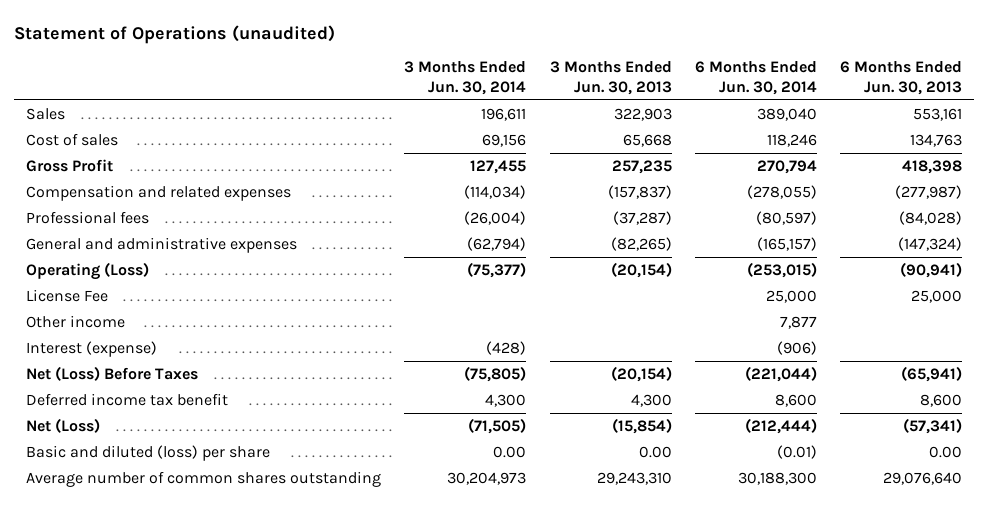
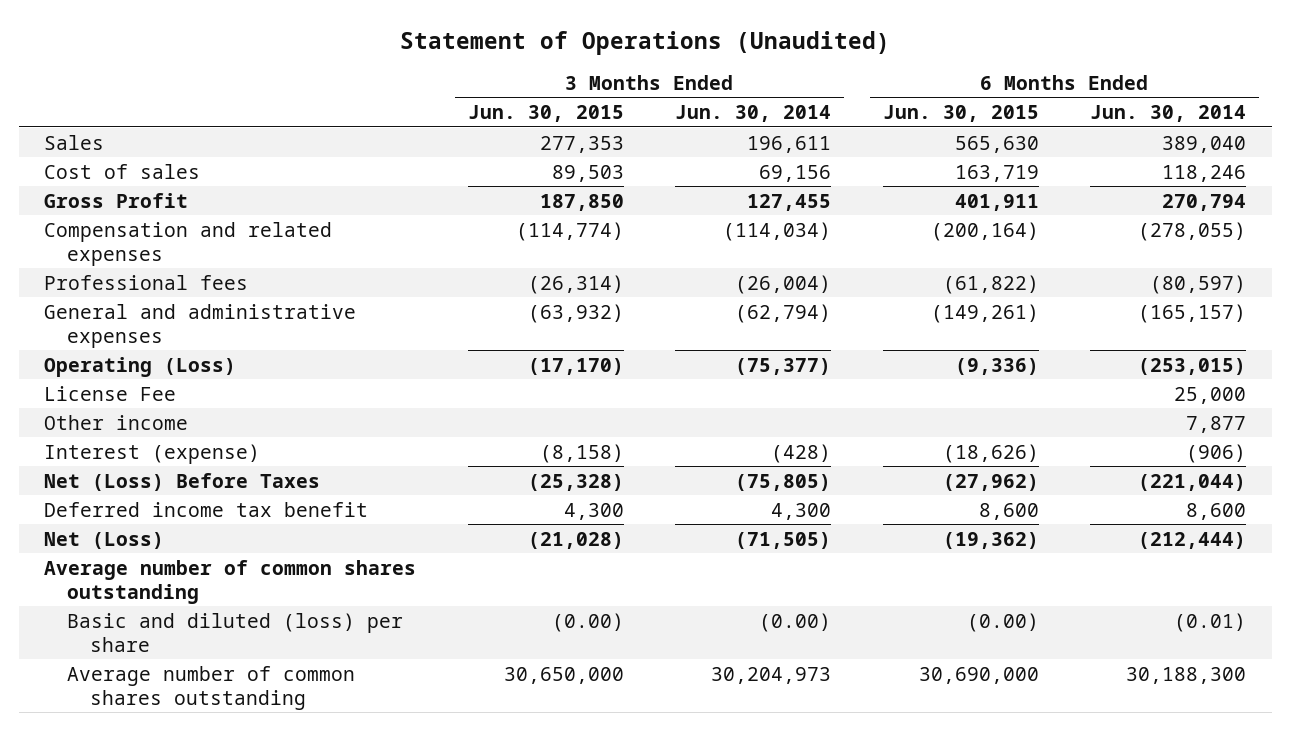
[14,24,336,44] Statement of Operations (unaudited) -> [400,30,891,55] Statement of Operations (Unaudited)
[549,61,672,95] 3 Months Ended Jun. 30, 2013 -> none
[840,61,963,95] 6 Months Ended Jun. 30, 2013 -> none
none -> [467,105,624,123] Jun. 30, 2015
none -> [882,105,1039,123] Jun. 30, 2015
none -> [44,559,417,604] Average number of common shares outstanding
[493,446,527,459] 0.00 -> [759,612,832,632] (0.00)

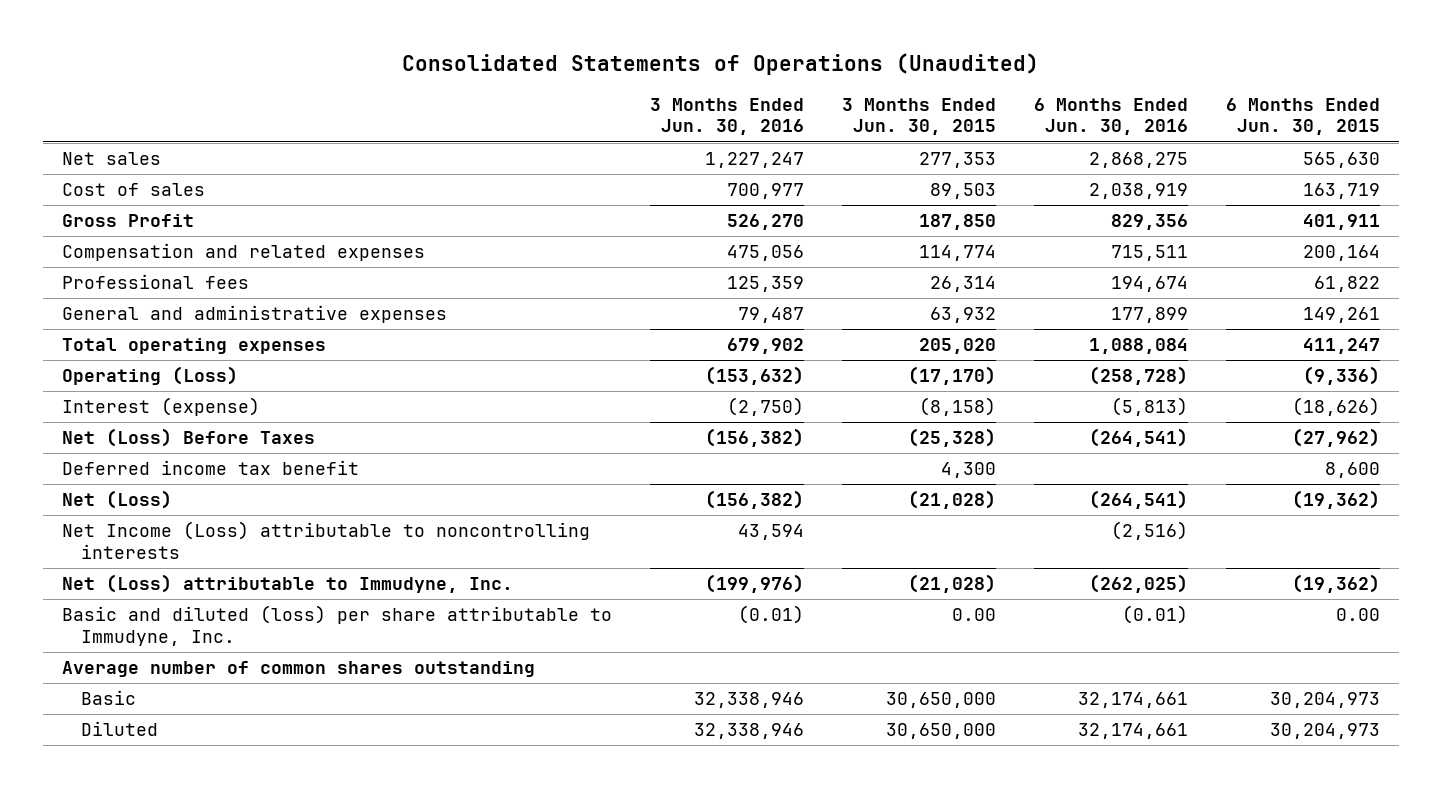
[400,30,891,55] Statement of Operations (Unaudited) -> [402,52,1040,75] Consolidated Statements of Operations (Unaudited)
[675,105,832,123] Jun. 30, 2014 -> none
[1090,105,1247,123] Jun. 30, 2014 -> none
none -> [650,97,805,136] 3 Months Ended Jun. 30, 2016
none -> [1034,97,1189,136] 6 Months Ended Jun. 30, 2016
[44,134,105,150] Sales -> [62,152,162,166] Net sales
[515,221,624,241] (114,774) -> [919,245,997,262] 114,774
[930,221,1039,241] (200,164) -> [1303,245,1381,262] 200,164
[527,274,624,294] (26,314) -> [930,276,997,293] 26,314
[942,274,1039,294] (61,822) -> [1314,276,1381,293] 61,822
[527,303,624,323] (63,932) -> [930,307,997,324] 63,932
[930,303,1039,323] (149,261) -> [1303,307,1381,324] 149,261
none -> [62,338,327,355] Total operating expenses
[44,385,177,401] License Fee -> none
[44,414,189,430] Other income -> none
none -> [62,521,591,560] Net Income (Loss) attributable to noncontrolling interests
none -> [62,574,514,594] Net (Loss) attributable to Immudyne, Inc.
none -> [62,605,613,647] Basic and diluted (loss) per share attributable to Immudyne, Inc.
[67,612,404,652] Basic and diluted (loss) per share -> none
[67,665,356,710] Average number of common shares outstanding -> none
none -> [80,690,136,706] Basic
none -> [80,721,158,737] Diluted

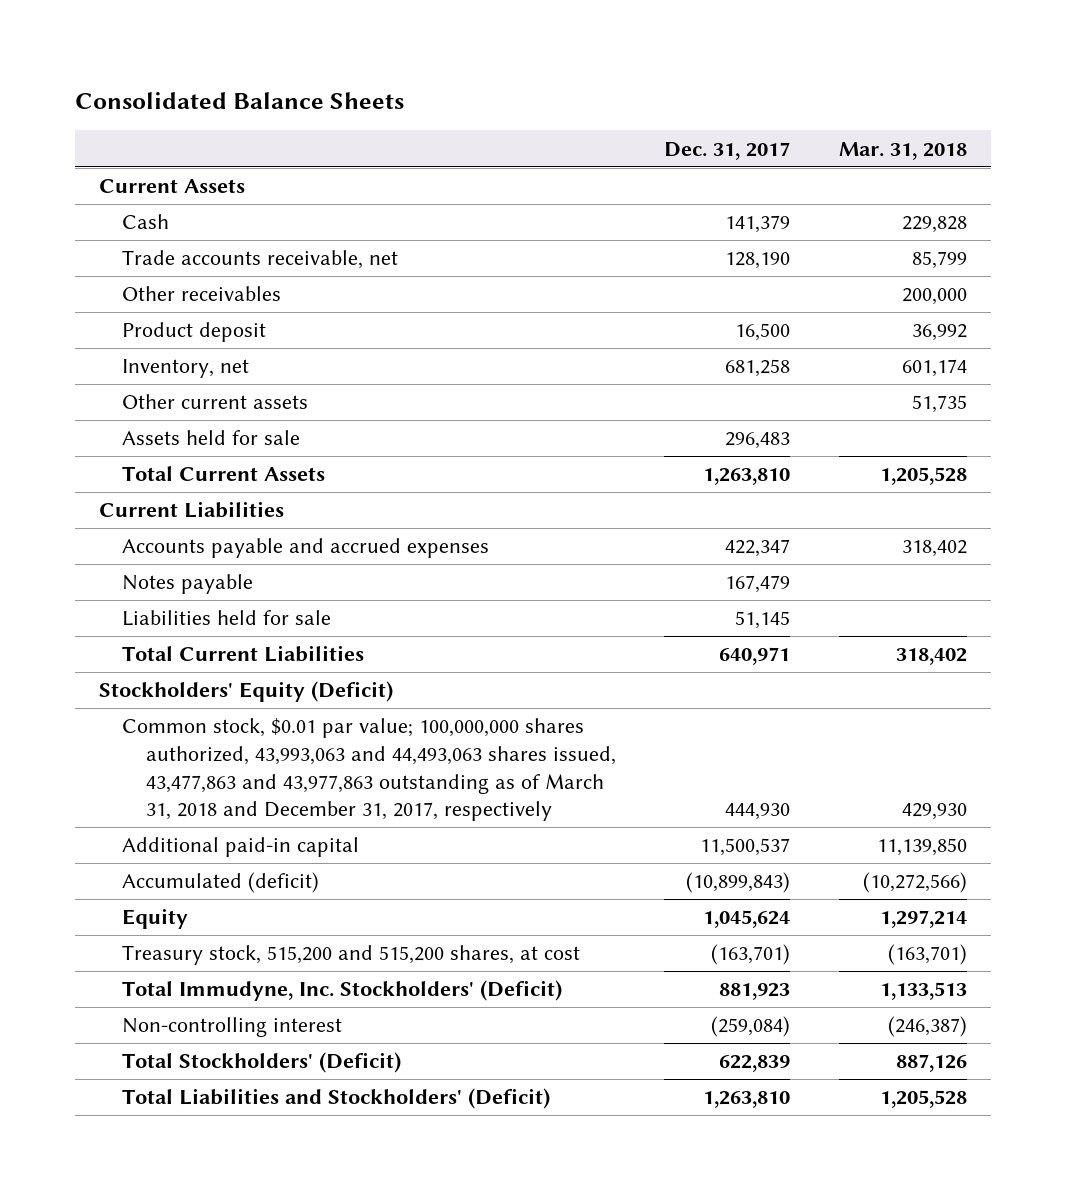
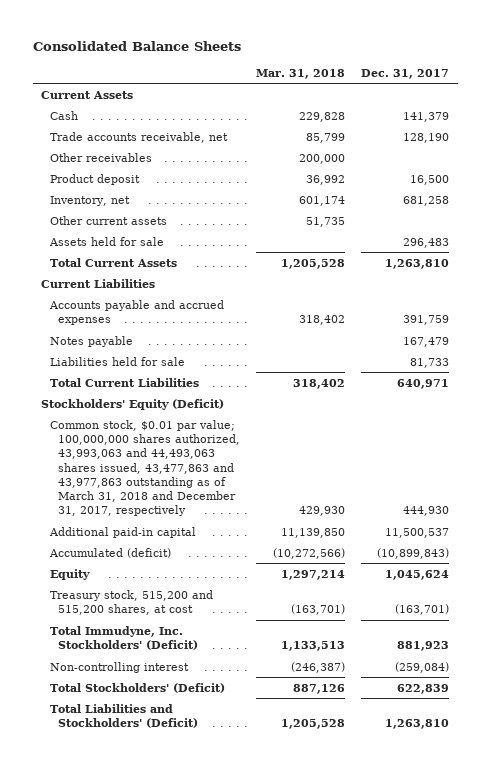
[725,539,791,558] 422,347 -> [403,315,450,326] 391,759
[735,611,791,630] 51,145 -> [410,357,450,368] 81,733

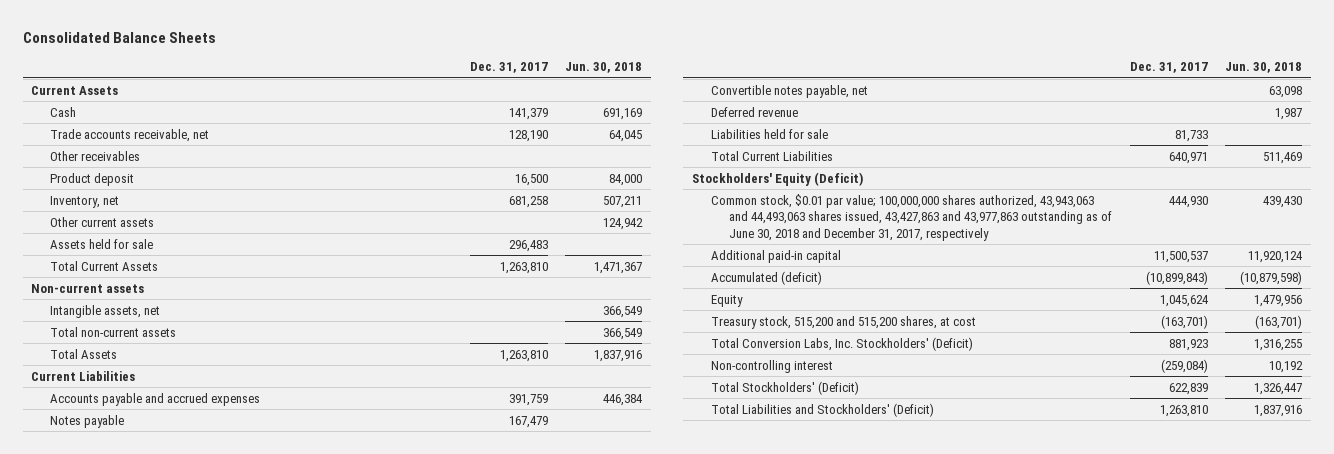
[256,68,346,79] Mar. 31, 2018 -> none
none -> [565,62,643,74] Jun. 30, 2018
none -> [31,283,145,293] Non-current assets
none -> [50,304,161,318] Intangible assets, net
none -> [50,326,177,337] Total non-current assets
none -> [50,348,118,359] Total Assets
none -> [710,84,868,98] Convertible notes payable, net
none -> [710,106,798,117] Deferred revenue
[49,419,241,517] Common stock, $0.01 par value; 100,000,000 shares authorized, 43,993,063 and 44,493,063 shares issued, 43,477,863 and 43,977,863 outstanding as of March 31, 2018 and December 31, 2017, respectively -> [710,193,1113,241] Common stock, $0.01 par value; 100,000,000 shares authorized, 43,943,063 and 44,493,063 shares issued, 43,427,863 and 43,977,863 outstanding as of June 30, 2018 and December 31, 2017, respectively
[49,625,199,651] Total Immudyne, Inc. Stockholders' (Deficit) -> [710,336,973,351] Total Conversion Labs, Inc. Stockholders' (Deficit)

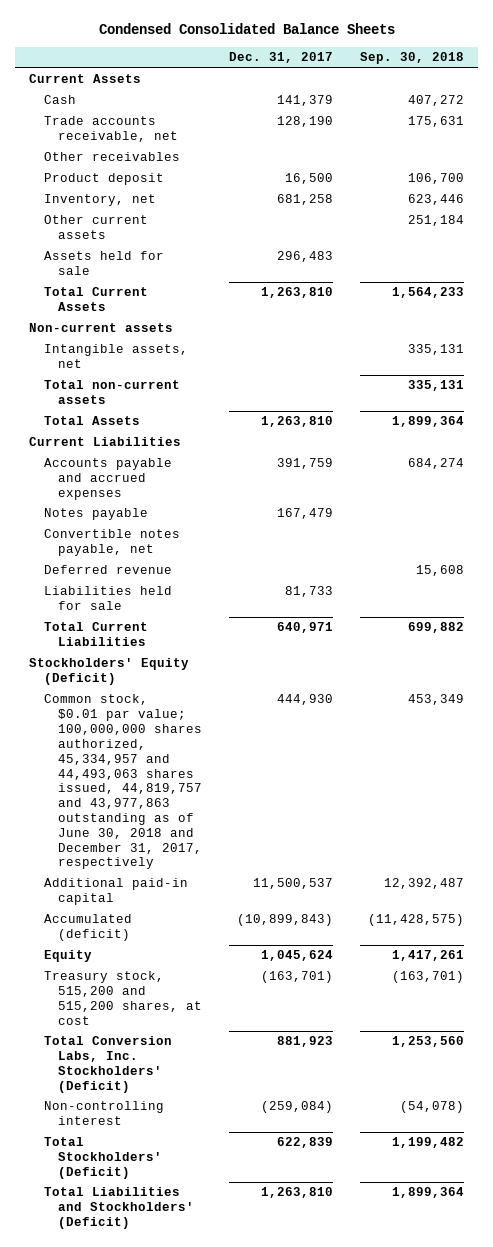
[22,31,216,43] Consolidated Balance Sheets -> [98,23,395,35] Condensed Consolidated Balance Sheets
[565,62,643,74] Jun. 30, 2018 -> none
none -> [360,52,465,65] Sep. 30, 2018
[710,193,1113,241] Common stock, $0.01 par value; 100,000,000 shares authorized, 43,943,063 and 44,493,063 shares issued, 43,427,863 and 43,977,863 outstanding as of June 30, 2018 and December 31, 2017, respectively -> [43,694,203,870] Common stock, $0.01 par value; 100,000,000 shares authorized, 45,334,957 and 44,493,063 shares issued, 44,819,757 and 43,977,863 outstanding as of June 30, 2018 and December 31, 2017, respectively

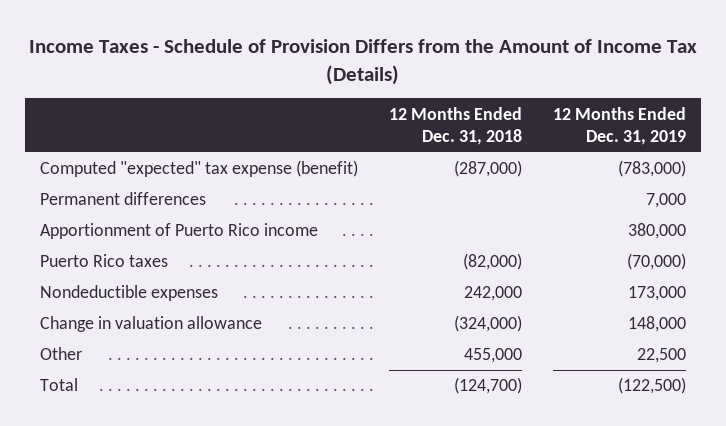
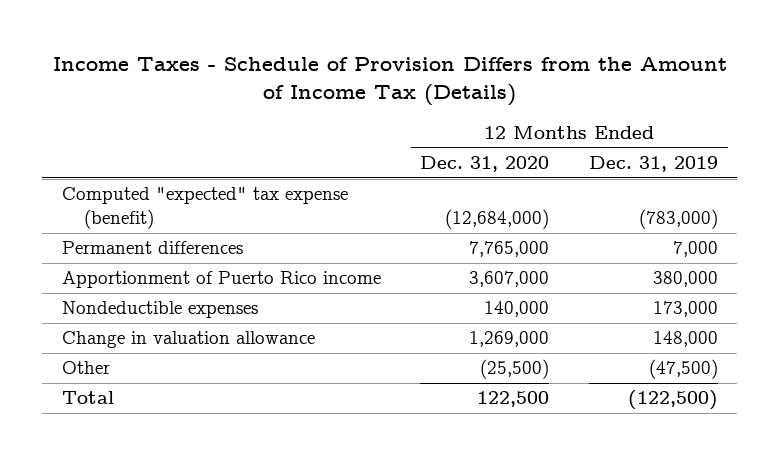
[388,106,522,146] 12 Months Ended Dec. 31, 2018 -> none
none -> [420,155,550,172] Dec. 31, 2020
[40,254,169,268] Puerto Rico taxes -> none
[636,348,686,364] 22,500 -> [648,359,718,380] (47,500)

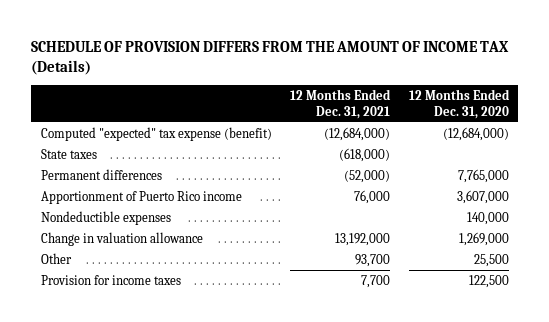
[52,56,727,107] Income Taxes - Schedule of Provision Differs from the Amount of Income Tax (Details) -> [31,40,510,75] SCHEDULE OF PROVISION DIFFERS FROM THE AMOUNT OF INCOME TAX (Details)
[588,155,718,172] Dec. 31, 2019 -> none
none -> [290,88,392,119] 12 Months Ended Dec. 31, 2021
none -> [40,148,97,159] State taxes
[480,359,550,380] (25,500) -> [473,253,509,267] 25,500
[62,391,115,405] Total -> [40,274,181,285] Provision for income taxes

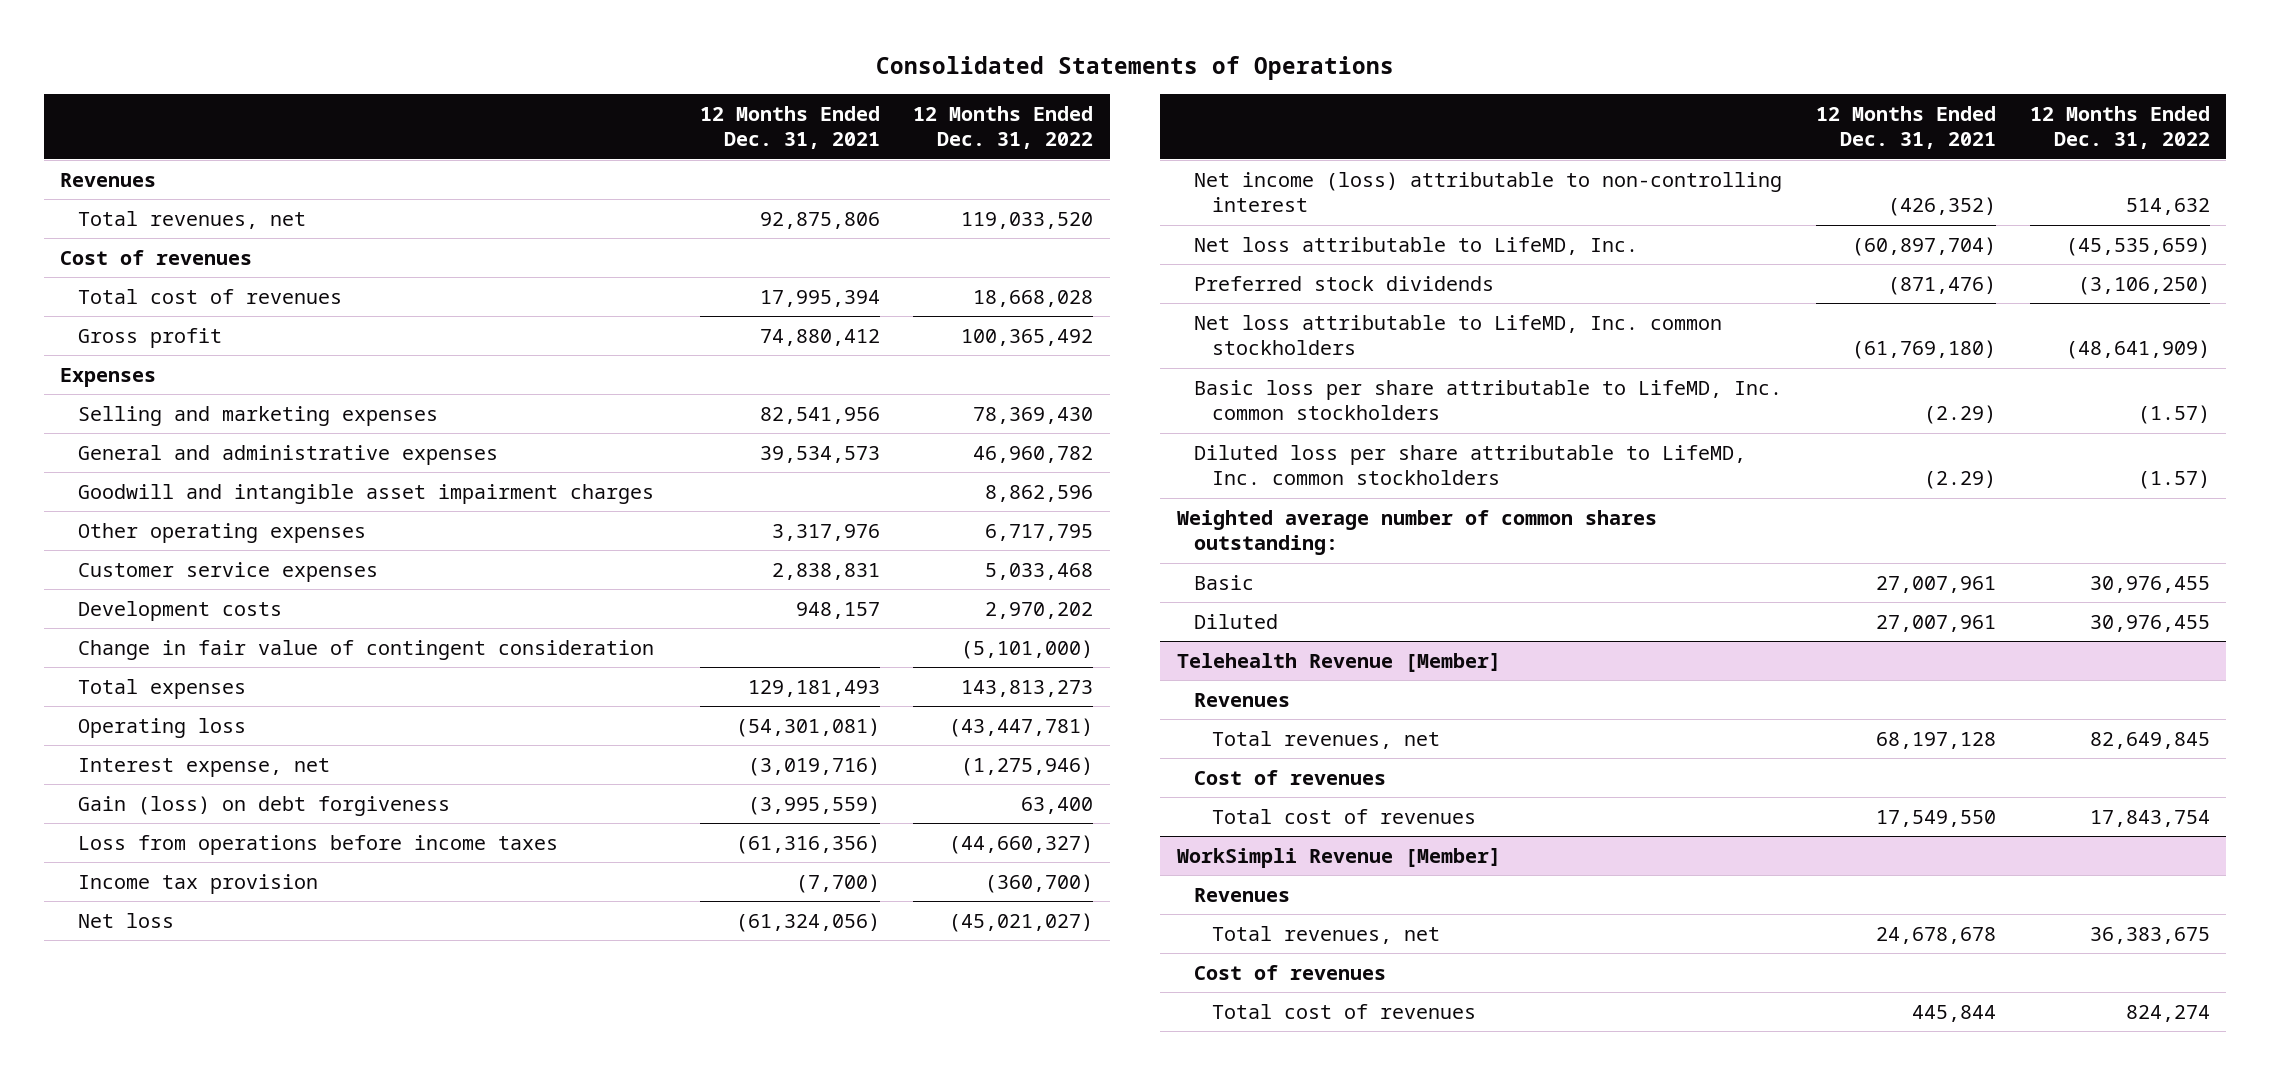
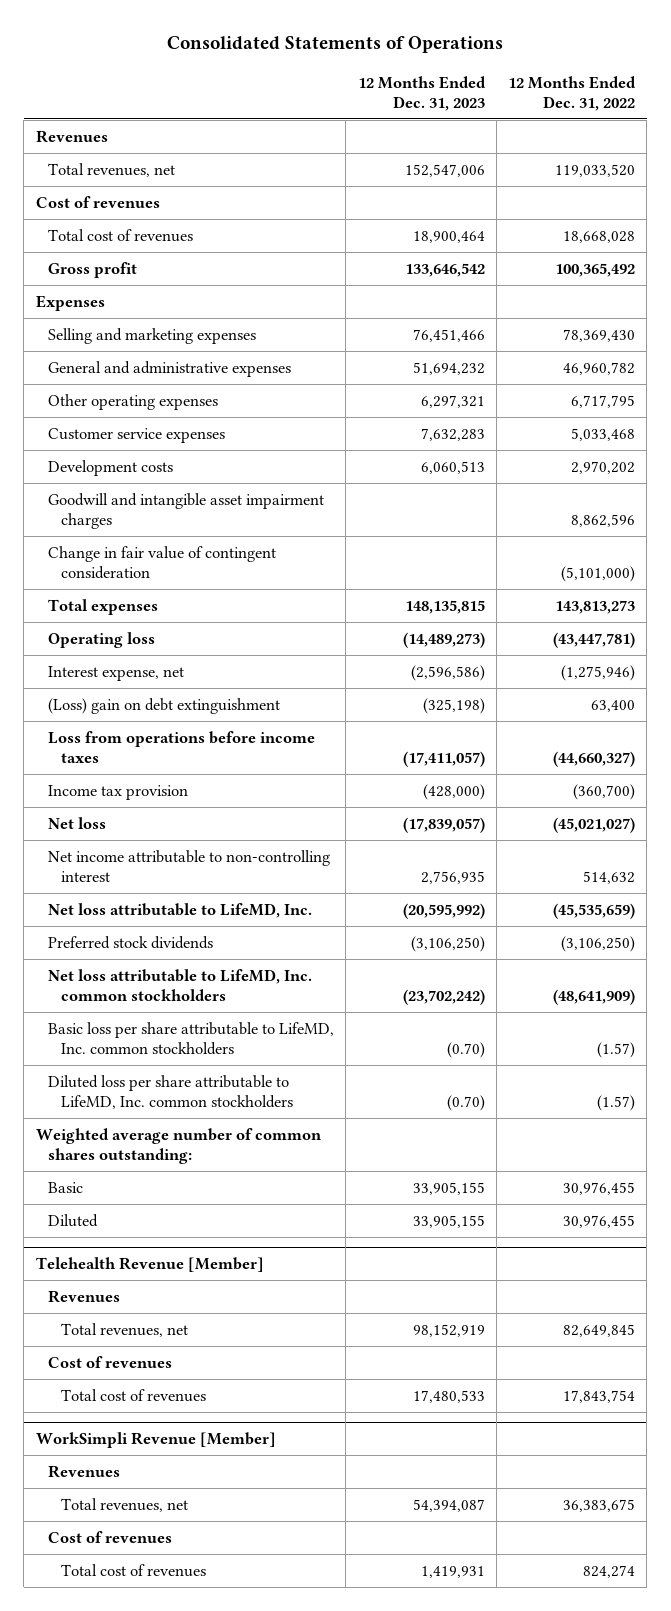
[699,105,880,150] 12 Months Ended Dec. 31, 2021 -> none
none -> [357,75,486,111] 12 Months Ended Dec. 31, 2023
[77,483,654,504] Goodwill and intangible asset impairment charges -> [48,492,325,529] Goodwill and intangible asset impairment charges
[77,795,450,816] Gain (loss) on debt forgiveness -> [48,697,281,714] (Loss) gain on debt extinguishment
[1194,171,1783,213] Net income (loss) attributable to non-controlling interest -> [48,849,331,882] Net income attributable to non-controlling interest

